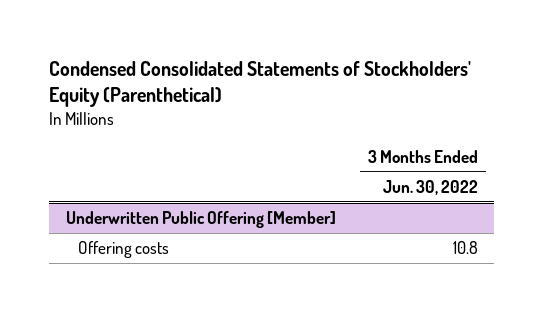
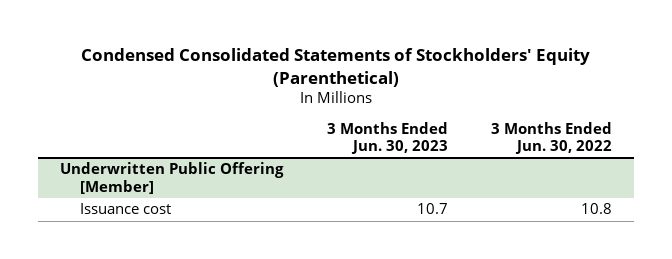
none -> [326,122,448,155] 3 Months Ended Jun. 30, 2023
[78,241,170,259] Offering costs -> [79,203,171,215] Issuance cost

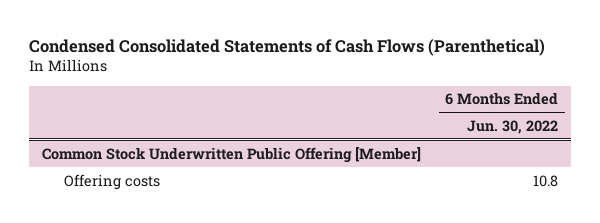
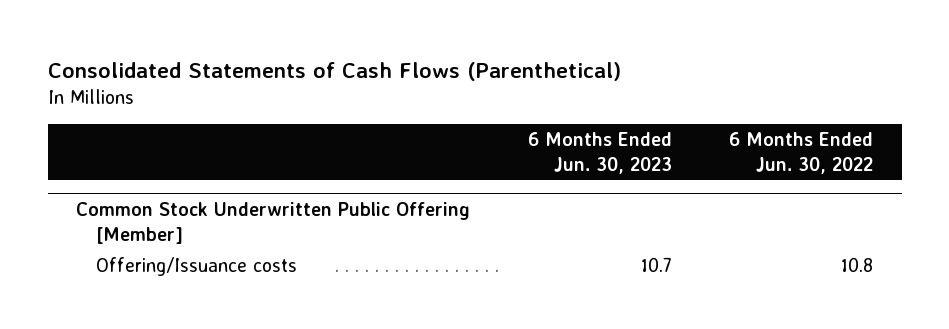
[29,38,546,56] Condensed Consolidated Statements of Cash Flows (Parenthetical) -> [47,61,621,81] Consolidated Statements of Cash Flows (Parenthetical)
none -> [527,131,672,174] 6 Months Ended Jun. 30, 2023
[64,173,161,190] Offering costs -> [96,257,298,277] Offering/Issuance costs

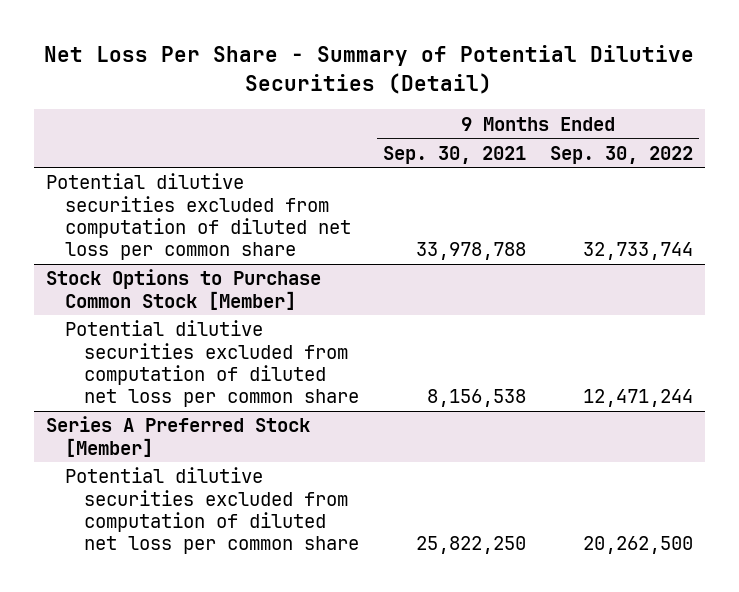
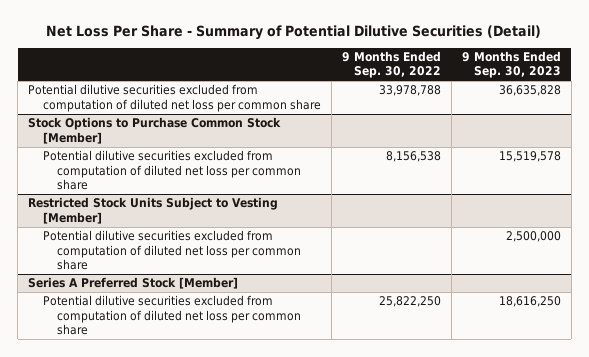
[383,145,527,164] Sep. 30, 2021 -> none
none -> [461,50,561,79] 9 Months Ended Sep. 30, 2023
[583,242,694,261] 32,733,744 -> [378,85,441,97] 33,978,788
[583,389,694,408] 12,471,244 -> [385,151,441,163] 8,156,538
none -> [28,197,279,224] Restricted Stock Units Subject to Vesting [Member]
none -> [42,230,302,271] Potential dilutive securities excluded from computation of diluted net loss per common share
[583,536,694,555] 20,262,500 -> [378,296,441,308] 25,822,250

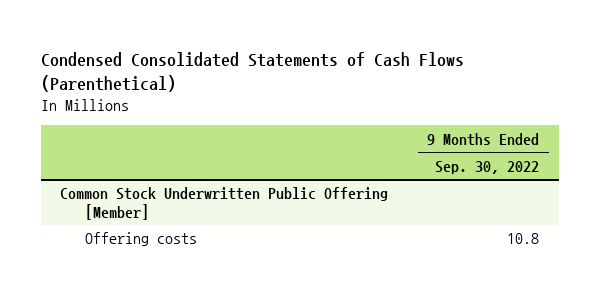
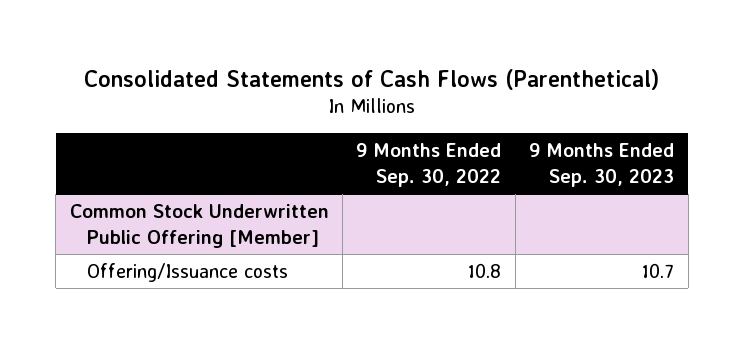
[40,51,464,93] Condensed Consolidated Statements of Cash Flows (Parenthetical) -> [83,68,659,90] Consolidated Statements of Cash Flows (Parenthetical)
none -> [529,143,675,187] 9 Months Ended Sep. 30, 2023
[84,232,197,247] Offering costs -> [86,263,288,283] Offering/Issuance costs

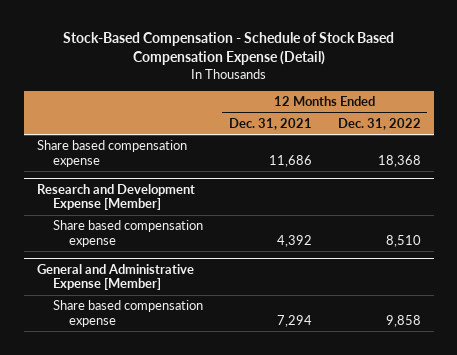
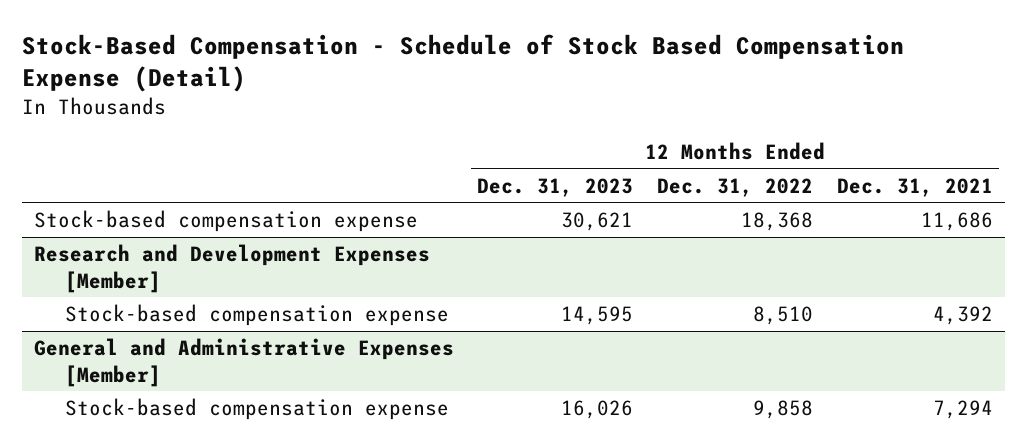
none -> [477,177,634,197] Dec. 31, 2023
[36,140,187,167] Share based compensation expense -> [33,210,418,233] Stock-based compensation expense
[36,183,195,211] Research and Development Expense [Member] -> [33,244,430,293] Research and Development Expenses [Member]
[52,220,203,247] Share based compensation expense -> [65,304,450,327] Stock-based compensation expense
[36,263,194,291] General and Administrative Expense [Member] -> [33,338,454,387] General and Administrative Expenses [Member]
[52,300,203,327] Share based compensation expense -> [65,398,450,421] Stock-based compensation expense

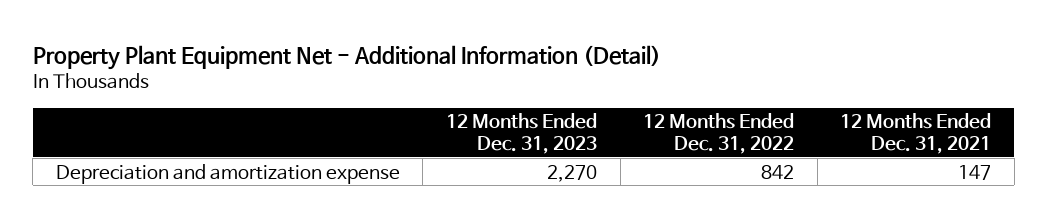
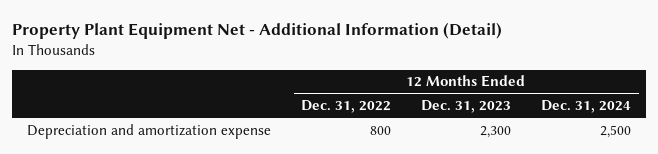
[840,113,992,155] 12 Months Ended Dec. 31, 2021 -> none
none -> [541,100,632,114] Dec. 31, 2024
[547,164,598,182] 2,270 -> [480,125,512,138] 2,300
[761,164,795,179] 842 -> [370,125,392,135] 800

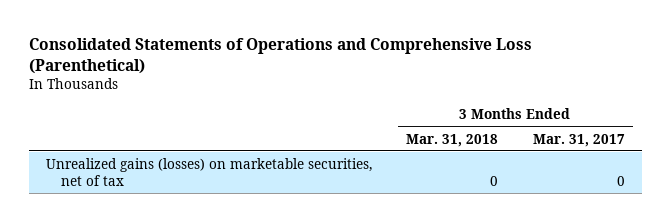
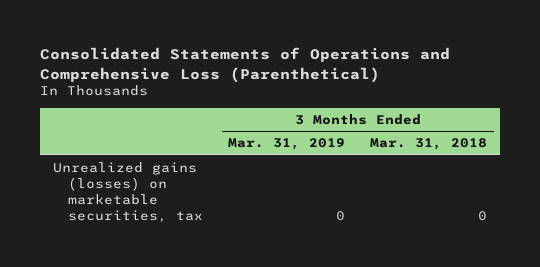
[532,133,625,147] Mar. 31, 2017 -> none
none -> [228,138,346,151] Mar. 31, 2019
[45,158,372,186] Unrealized gains (losses) on marketable securities, net of tax -> [52,162,203,223] Unrealized gains (losses) on marketable securities, tax

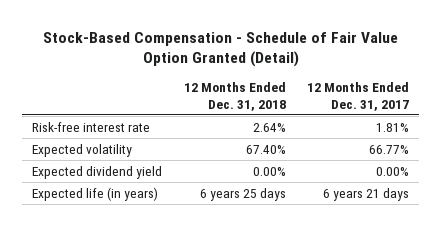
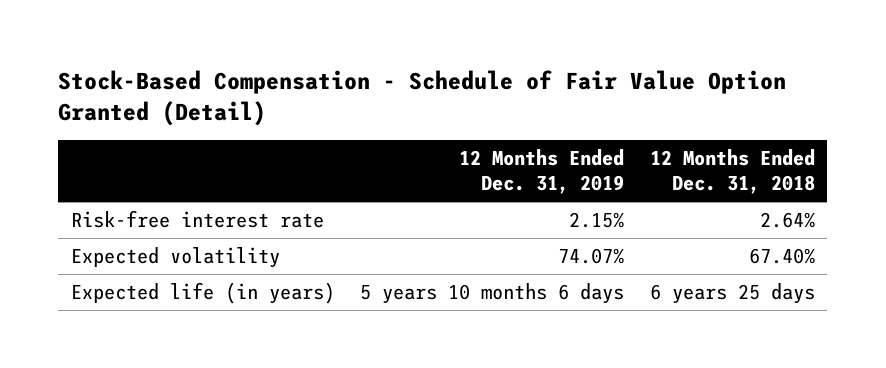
[306,82,409,111] 12 Months Ended Dec. 31, 2017 -> none
none -> [459,149,625,194] 12 Months Ended Dec. 31, 2019
[32,165,163,179] Expected dividend yield -> none

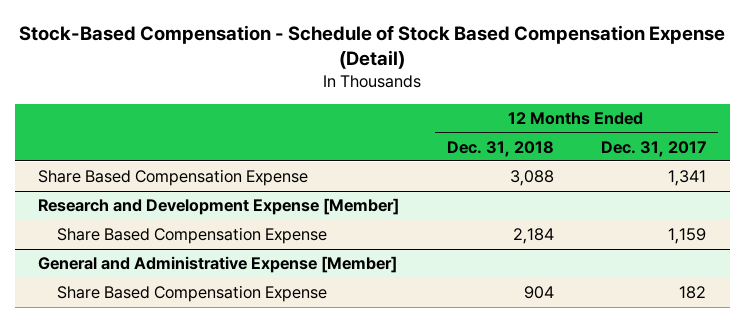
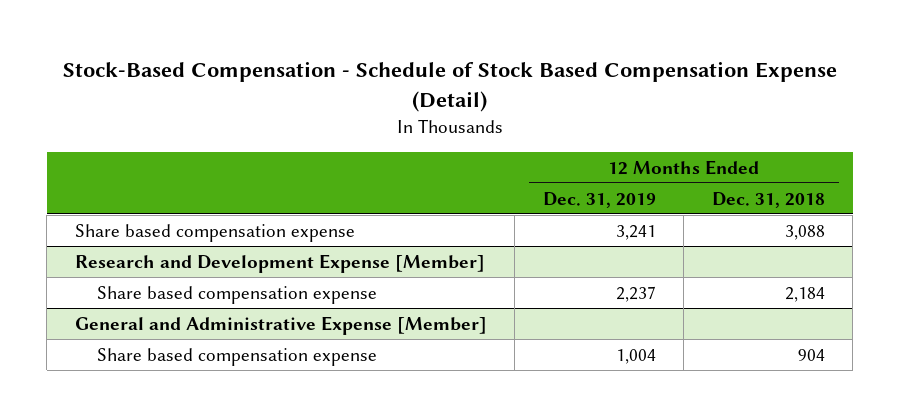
[601,140,707,157] Dec. 31, 2017 -> none
none -> [542,191,656,208] Dec. 31, 2019
[38,169,309,187] Share Based Compensation Expense -> [74,223,355,242] Share based compensation expense
[56,227,327,245] Share Based Compensation Expense -> [96,285,377,304] Share based compensation expense
[56,285,327,303] Share Based Compensation Expense -> [96,347,377,366] Share based compensation expense

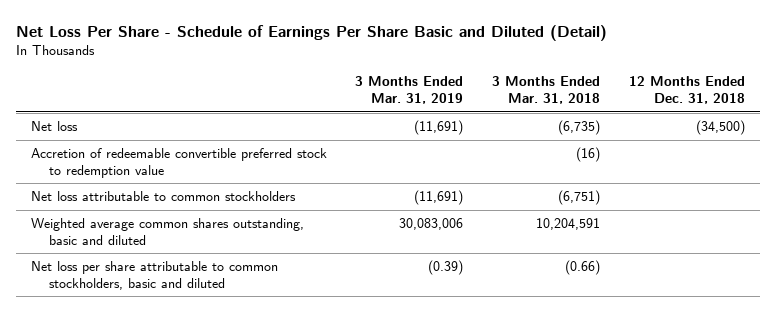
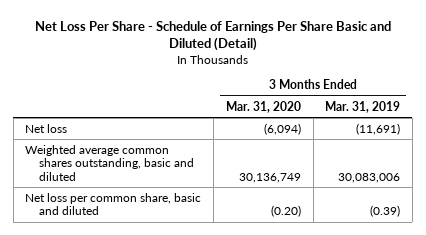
[492,76,601,104] 3 Months Ended Mar. 31, 2018 -> none
[629,76,746,104] 12 Months Ended Dec. 31, 2018 -> none
none -> [225,100,301,113] Mar. 31, 2020
[30,147,327,178] Accretion of redeemable convertible preferred stock to redemption value -> none
[30,190,296,201] Net loss attributable to common stockholders -> none
[30,260,278,290] Net loss per share attributable to common stockholders, basic and diluted -> [25,192,202,216] Net loss per common share, basic and diluted

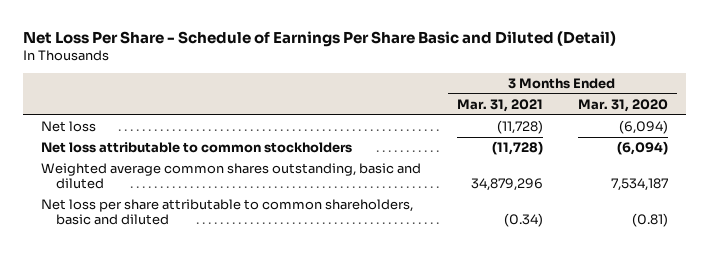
[325,100,401,113] Mar. 31, 2019 -> none
none -> [456,98,543,112] Mar. 31, 2021
none -> [40,142,352,154] Net loss attributable to common stockholders
[238,172,301,183] 30,136,749 -> [611,178,669,192] 7,534,187
[25,192,202,216] Net loss per common share, basic and diluted -> [40,199,413,226] Net loss per share attributable to common shareholders, basic and diluted
[270,205,301,218] (0.20) -> [632,213,669,228] (0.81)

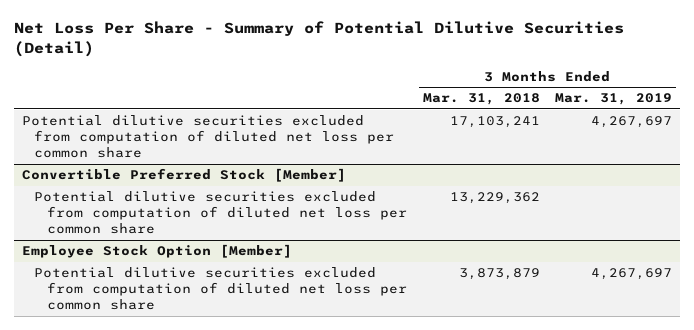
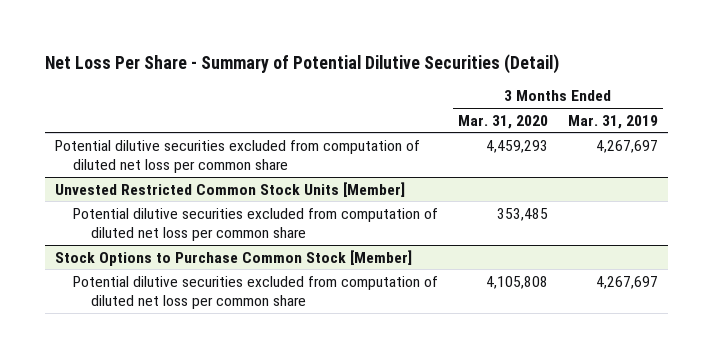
[422,93,540,106] Mar. 31, 2018 -> none
none -> [457,114,548,129] Mar. 31, 2020
[21,168,346,183] Convertible Preferred Stock [Member] -> none
none -> [54,181,405,197] Unvested Restricted Common Stock Units [Member]
[21,244,292,259] Employee Stock Option [Member] -> [54,249,412,266] Stock Options to Purchase Common Stock [Member]

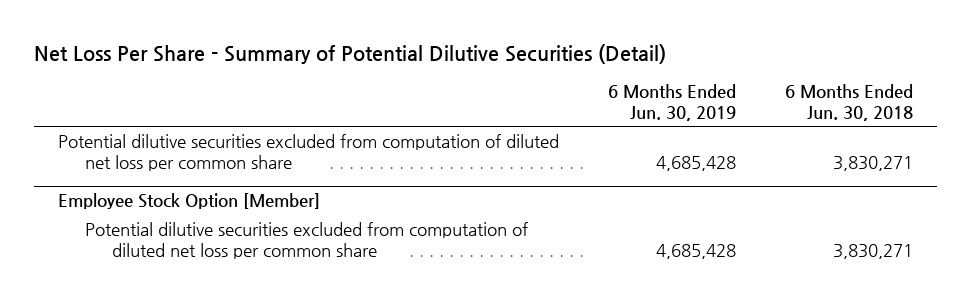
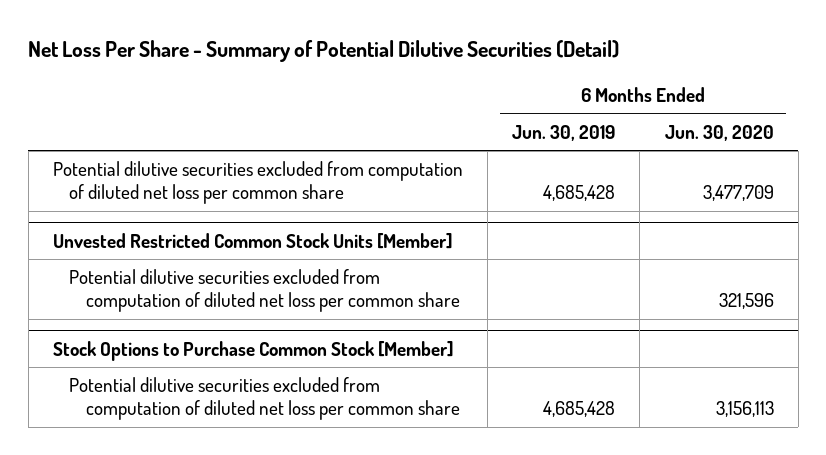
[784,83,913,121] 6 Months Ended Jun. 30, 2018 -> none
none -> [664,124,774,141] Jun. 30, 2020
none -> [52,232,453,249] Unvested Restricted Common Stock Units [Member]
none -> [69,269,460,312] Potential dilutive securities excluded from computation of diluted net loss per common share
[58,193,321,210] Employee Stock Option [Member] -> [52,340,454,361] Stock Options to Purchase Common Stock [Member]

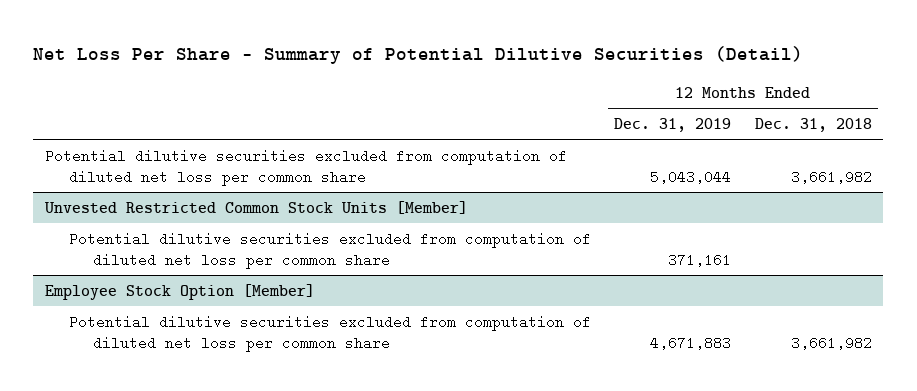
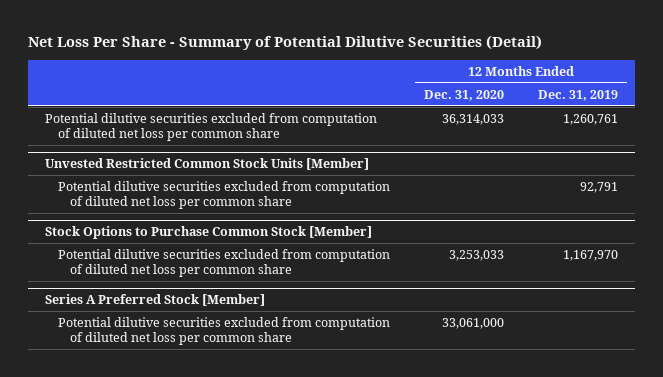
[754,117,872,132] Dec. 31, 2018 -> none
none -> [423,89,504,101] Dec. 31, 2020
[650,170,732,185] 5,043,044 -> [563,113,619,125] 1,260,761
[668,253,732,268] 371,161 -> [580,181,619,193] 92,791
[45,283,316,300] Employee Stock Option [Member] -> [44,226,372,240] Stock Options to Purchase Common Stock [Member]
[650,336,732,351] 4,671,883 -> [563,249,619,261] 1,167,970
none -> [44,294,265,307] Series A Preferred Stock [Member]
none -> [57,316,390,345] Potential dilutive securities excluded from computation of diluted net loss per common share

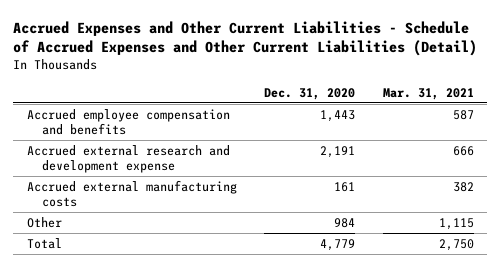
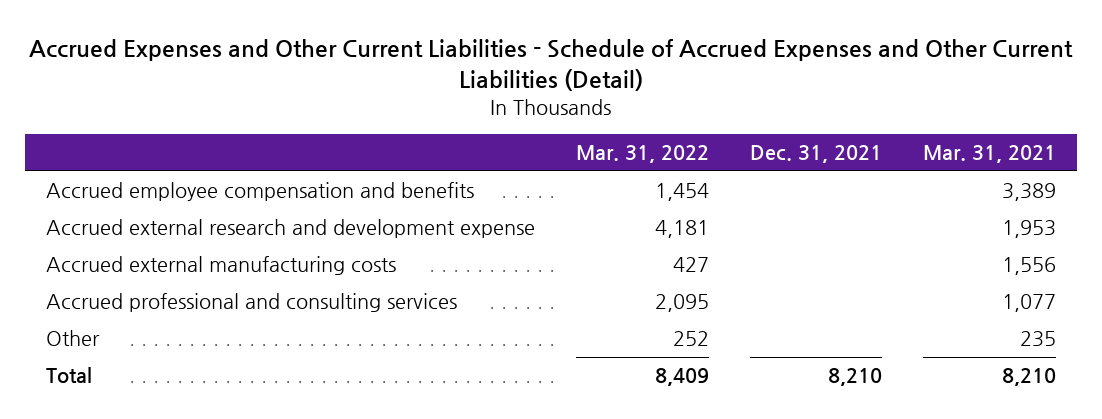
[264,87,356,100] Dec. 31, 2020 -> none
none -> [575,144,709,163] Mar. 31, 2022
none -> [750,144,883,163] Dec. 31, 2021
[452,109,474,120] 587 -> [1002,183,1057,202] 3,389
[452,145,474,156] 666 -> [1002,220,1057,239] 1,953
[452,181,474,192] 382 -> [1002,257,1057,276] 1,556
none -> [45,293,457,313] Accrued professional and consulting services
[438,217,474,230] 1,115 -> [1020,331,1057,348] 235
[438,238,474,251] 2,750 -> [1002,368,1057,387] 8,210

